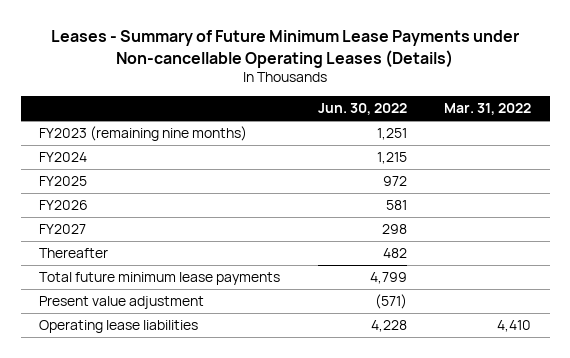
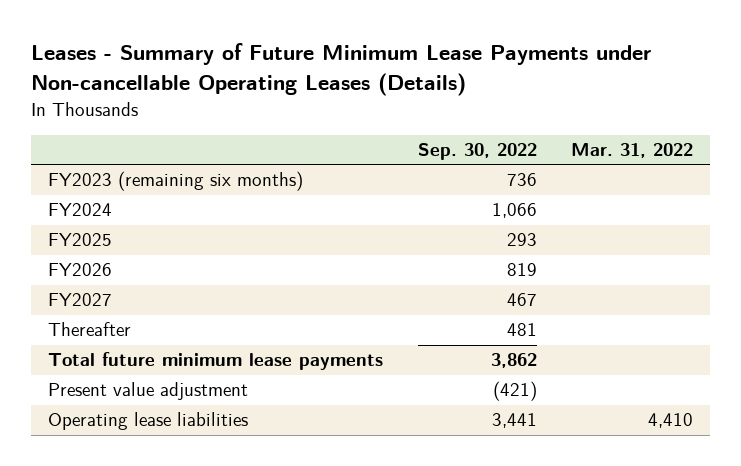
[317,103,407,116] Jun. 30, 2022 -> none
none -> [417,143,537,161] Sep. 30, 2022
[39,126,248,142] FY2023 (remaining nine months) -> [48,171,304,192] FY2023 (remaining six months)

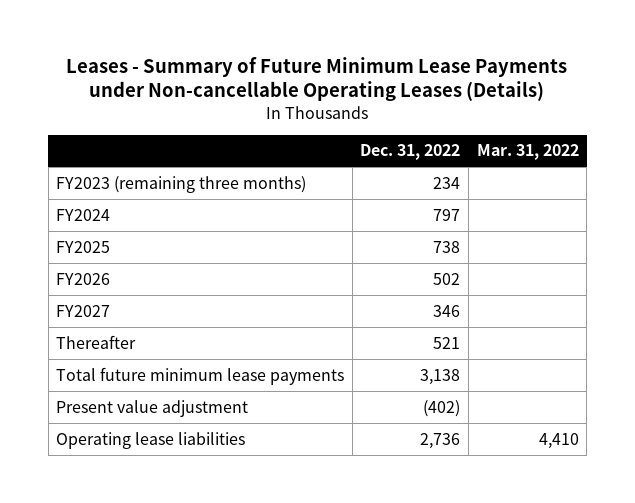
[417,143,537,161] Sep. 30, 2022 -> none
none -> [360,144,461,161] Dec. 31, 2022
[48,171,304,192] FY2023 (remaining six months) -> [56,175,307,193] FY2023 (remaining three months)

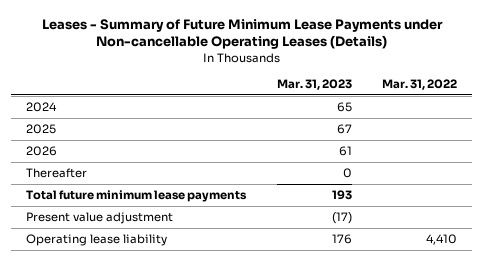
[360,144,461,161] Dec. 31, 2022 -> none
none -> [276,79,352,91] Mar. 31, 2023
[56,175,307,193] FY2023 (remaining three months) -> none
[56,304,111,317] FY2027 -> none
[56,208,111,221] FY2024 -> [26,101,58,112] 2024
[56,240,111,253] FY2025 -> [26,123,57,134] 2025
[56,272,111,285] FY2026 -> [26,145,58,156] 2026
[56,431,246,449] Operating lease liabilities -> [26,233,168,246] Operating lease liability

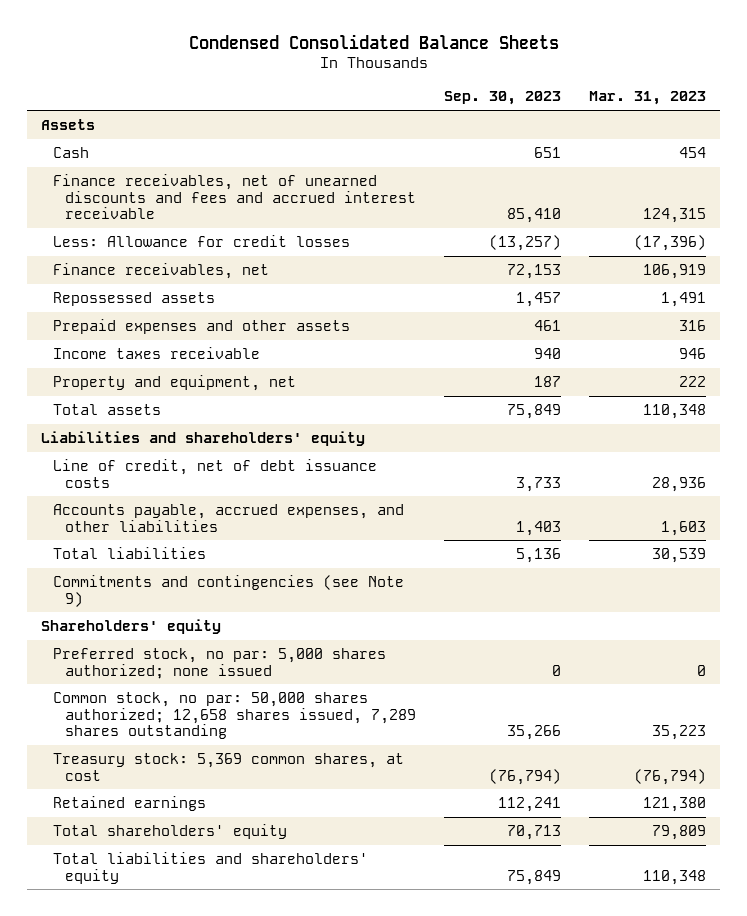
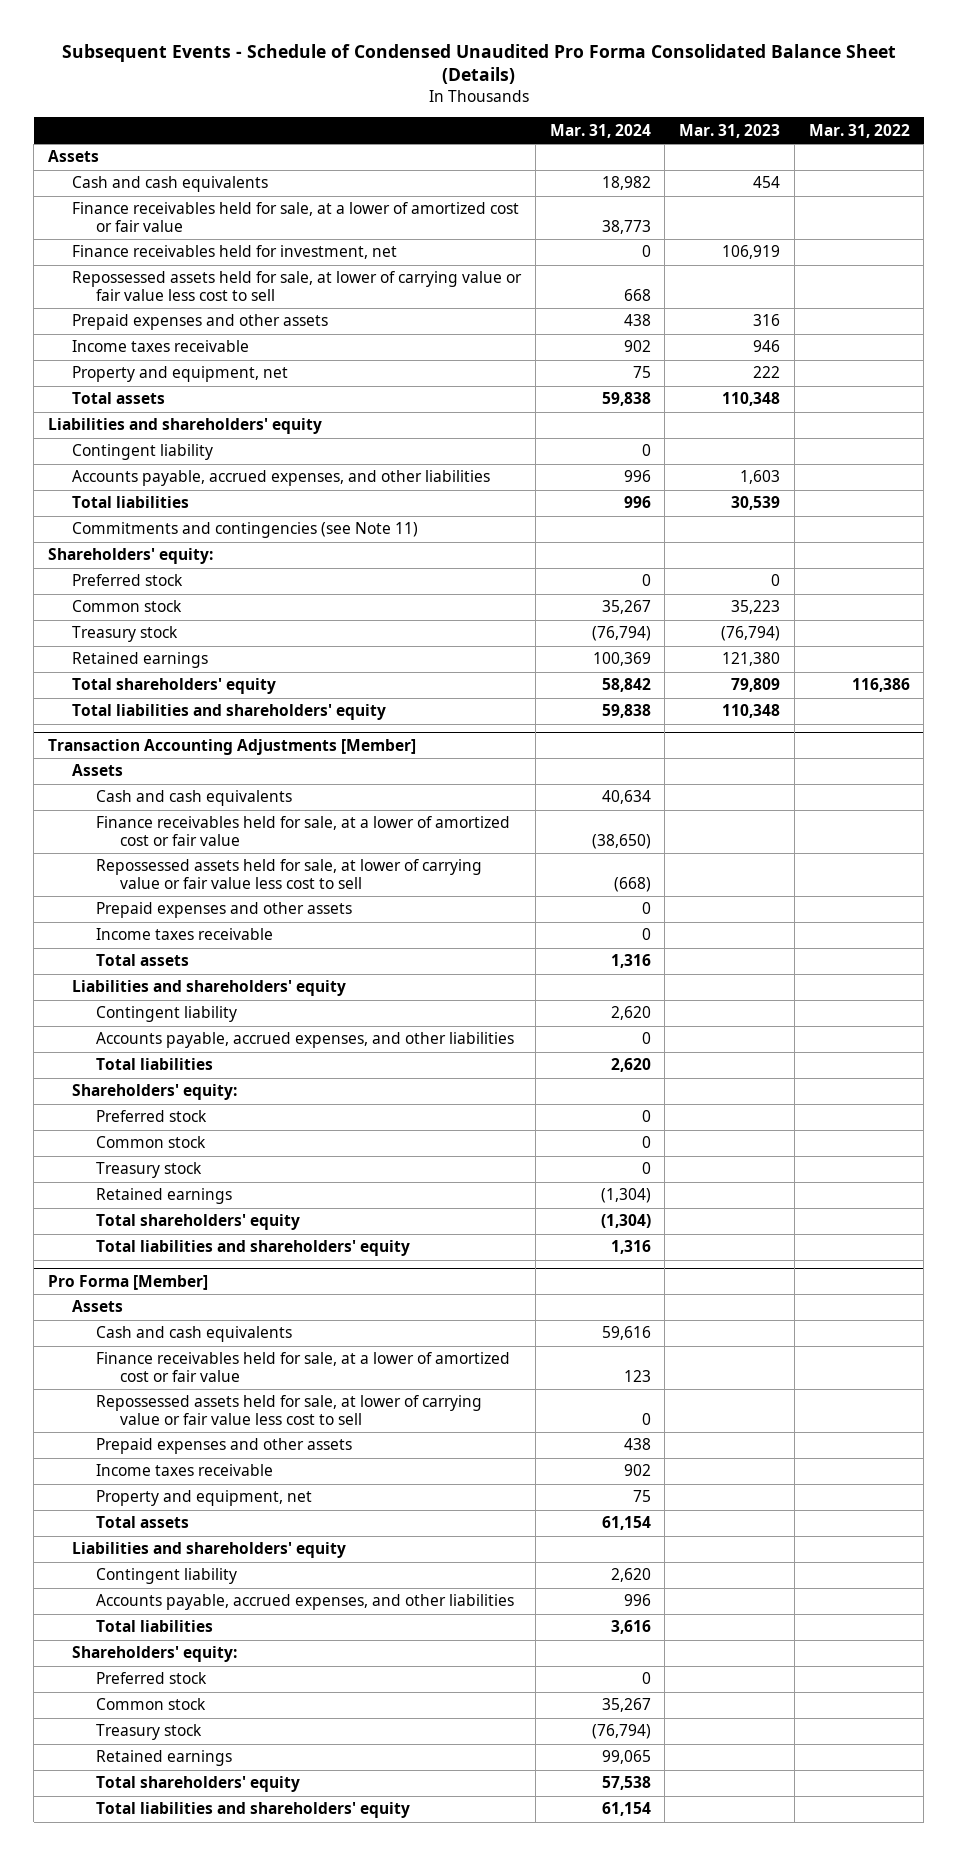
[188,34,559,50] Condensed Consolidated Balance Sheets -> [61,43,896,85] Subsequent Events - Schedule of Condensed Unaudited Pro Forma Consolidated Balance Sheet (Details)
[443,91,561,106] Sep. 30, 2023 -> none
none -> [549,123,651,138] Mar. 31, 2024
none -> [808,123,910,138] Mar. 31, 2022
[52,173,416,220] Finance receivables, net of unearned discounts and fees and accrued interest receivable -> none
[52,234,350,247] Less: Allowance for credit losses -> none
[52,291,215,306] Repossessed assets -> none
[52,146,89,158] Cash -> [72,176,269,193] Cash and cash equivalents
none -> [72,202,520,232] Finance receivables held for sale, at a lower of amortized cost or fair value
[52,262,269,279] Finance receivables, net -> [72,245,398,260] Finance receivables held for investment, net
none -> [72,271,523,301] Repossessed assets held for sale, at lower of carrying value or fair value less cost to sell
[52,458,377,488] Line of credit, net of debt issuance costs -> none
none -> [72,444,214,461] Contingent liability
[52,574,404,607] Commitments and contingencies (see Note 9) -> [72,522,419,539] Commitments and contingencies (see Note 11)
[41,618,222,634] Shareholders' equity -> [48,548,214,565] Shareholders' equity:
[52,647,386,679] Preferred stock, no par: 5,000 shares authorized; none issued -> [72,574,184,587] Preferred stock
[52,691,416,740] Common stock, no par: 50,000 shares authorized; 12,658 shares issued, 7,289 shares outstanding -> [72,600,183,613] Common stock
[52,752,404,781] Treasury stock: 5,369 common shares, at cost -> [72,626,179,643] Treasury stock
none -> [48,739,417,756] Transaction Accounting Adjustments [Member]
none -> [72,764,124,777] Assets
none -> [95,790,292,807] Cash and cash equivalents
none -> [95,816,510,846] Finance receivables held for sale, at a lower of amortized cost or fair value
none -> [95,859,482,889] Repossessed assets held for sale, at lower of carrying value or fair value less cost to sell
none -> [95,902,352,919] Prepaid expenses and other assets
none -> [95,928,273,941] Income taxes receivable
none -> [95,954,189,967] Total assets
none -> [72,980,347,997] Liabilities and shareholders' equity
none -> [95,1006,237,1023] Contingent liability
none -> [95,1032,514,1049] Accounts payable, accrued expenses, and other liabilities
none -> [95,1058,213,1071] Total liabilities
none -> [72,1084,238,1101] Shareholders' equity:
none -> [95,1110,207,1123] Preferred stock
none -> [95,1136,206,1149] Common stock
none -> [95,1162,202,1179] Treasury stock
none -> [95,1188,232,1205] Retained earnings
none -> [95,1214,300,1231] Total shareholders' equity
none -> [95,1240,410,1257] Total liabilities and shareholders' equity
none -> [48,1275,209,1291] Pro Forma [Member]
none -> [72,1300,124,1313] Assets
none -> [95,1326,292,1343] Cash and cash equivalents
none -> [95,1352,510,1382] Finance receivables held for sale, at a lower of amortized cost or fair value
none -> [95,1395,482,1425] Repossessed assets held for sale, at lower of carrying value or fair value less cost to sell
none -> [95,1438,352,1455] Prepaid expenses and other assets
none -> [95,1464,273,1477] Income taxes receivable
none -> [95,1490,312,1507] Property and equipment, net
none -> [95,1516,189,1529] Total assets
none -> [72,1542,347,1559] Liabilities and shareholders' equity
none -> [95,1568,237,1585] Contingent liability
none -> [95,1594,514,1611] Accounts payable, accrued expenses, and other liabilities
none -> [95,1620,213,1633] Total liabilities
none -> [72,1646,238,1663] Shareholders' equity:
none -> [95,1672,207,1685] Preferred stock
none -> [95,1698,206,1711] Common stock
none -> [95,1724,202,1741] Treasury stock
none -> [95,1750,232,1767] Retained earnings
none -> [95,1776,300,1793] Total shareholders' equity
none -> [95,1802,410,1819] Total liabilities and shareholders' equity

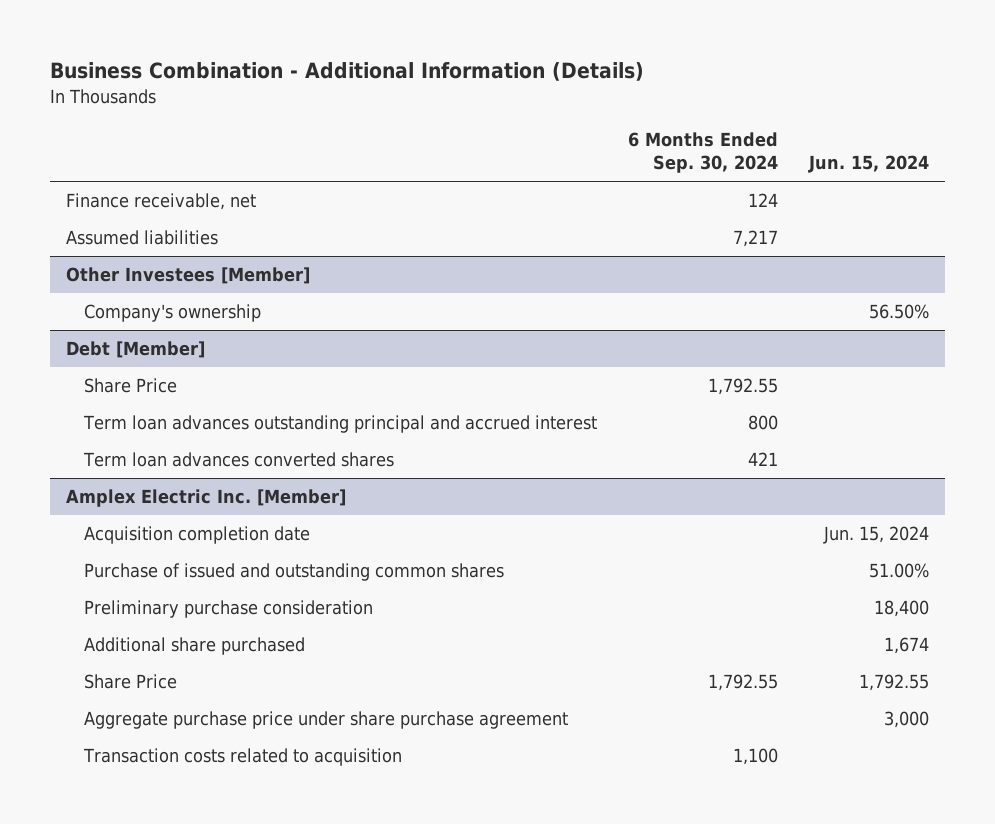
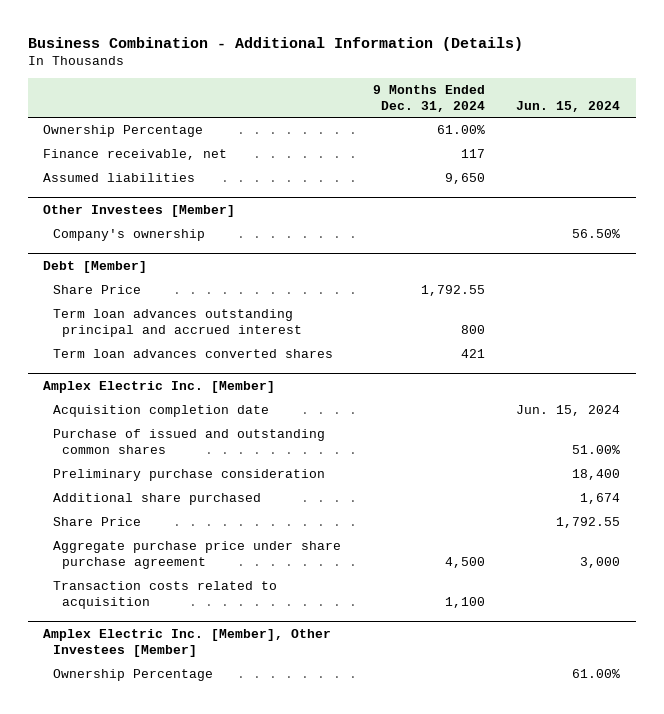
[627,132,778,174] 6 Months Ended Sep. 30, 2024 -> none
none -> [372,84,485,112] 9 Months Ended Dec. 31, 2024
none -> [43,125,204,138] Ownership Percentage
none -> [43,629,332,657] Amplex Electric Inc. [Member], Other Investees [Member]
none -> [52,669,213,682] Ownership Percentage

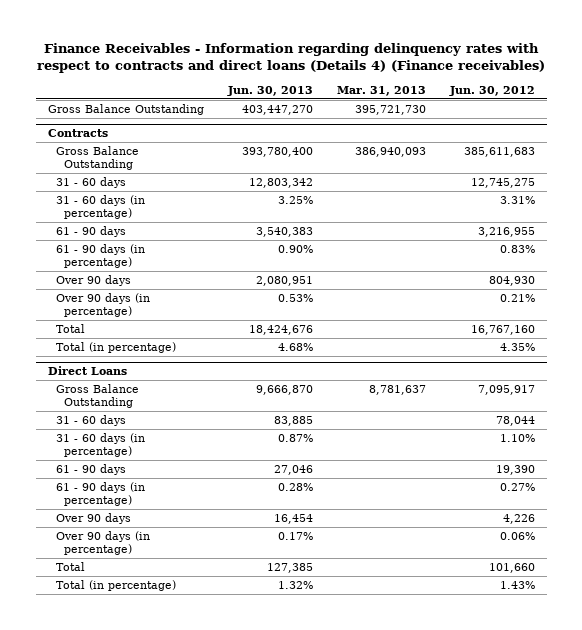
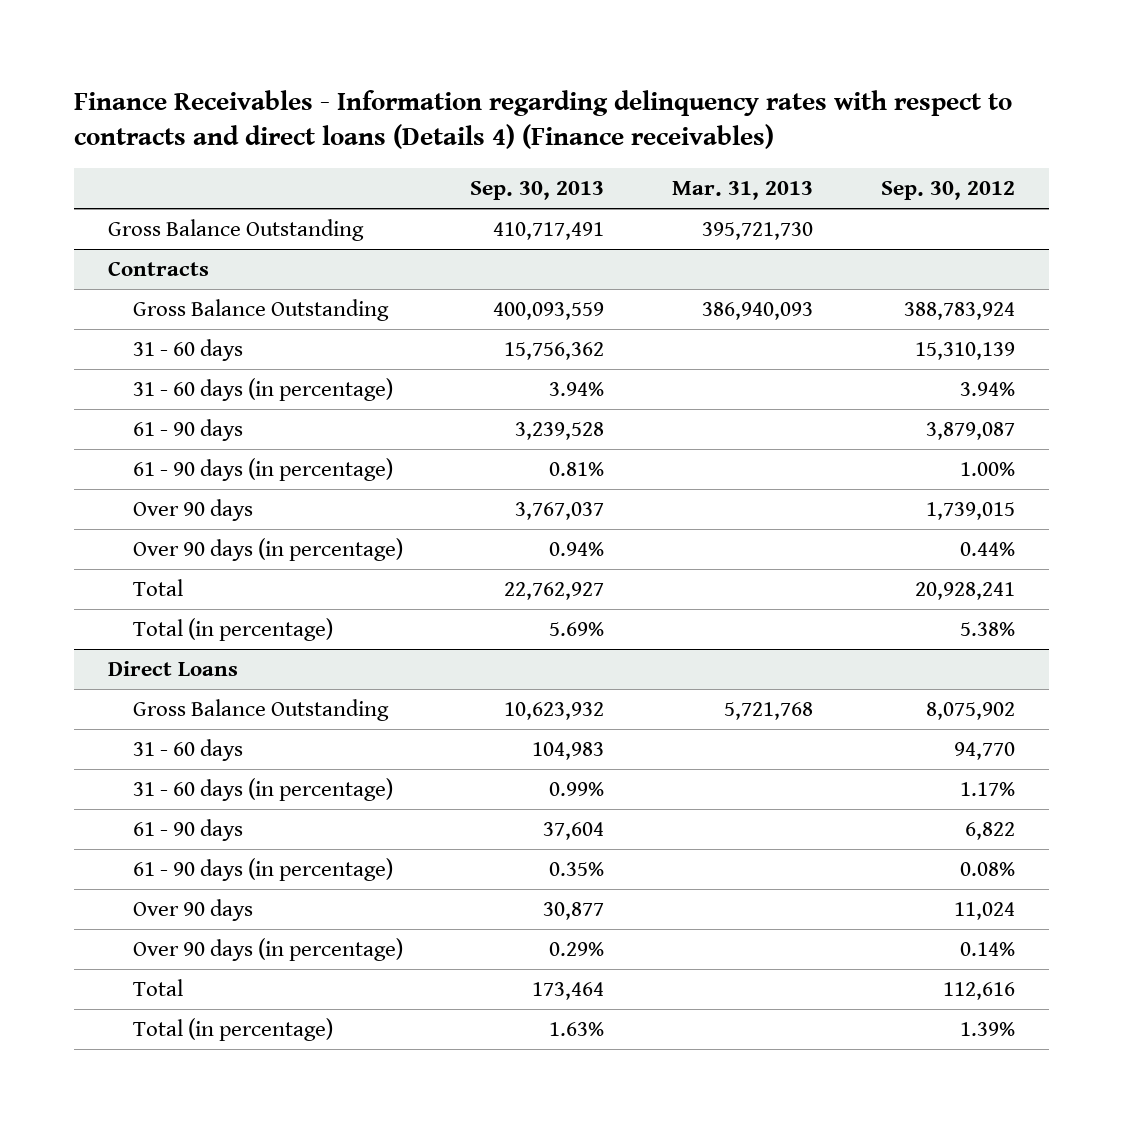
[226,85,313,96] Jun. 30, 2013 -> none
[448,85,535,96] Jun. 30, 2012 -> none
none -> [470,181,605,201] Sep. 30, 2013
none -> [880,181,1015,201] Sep. 30, 2012
[368,384,426,395] 8,781,637 -> [724,702,814,721] 5,721,768

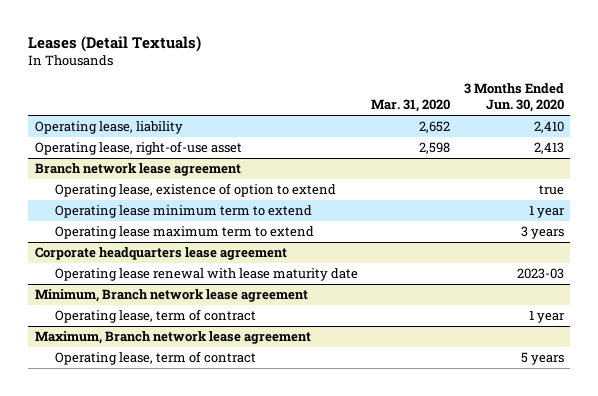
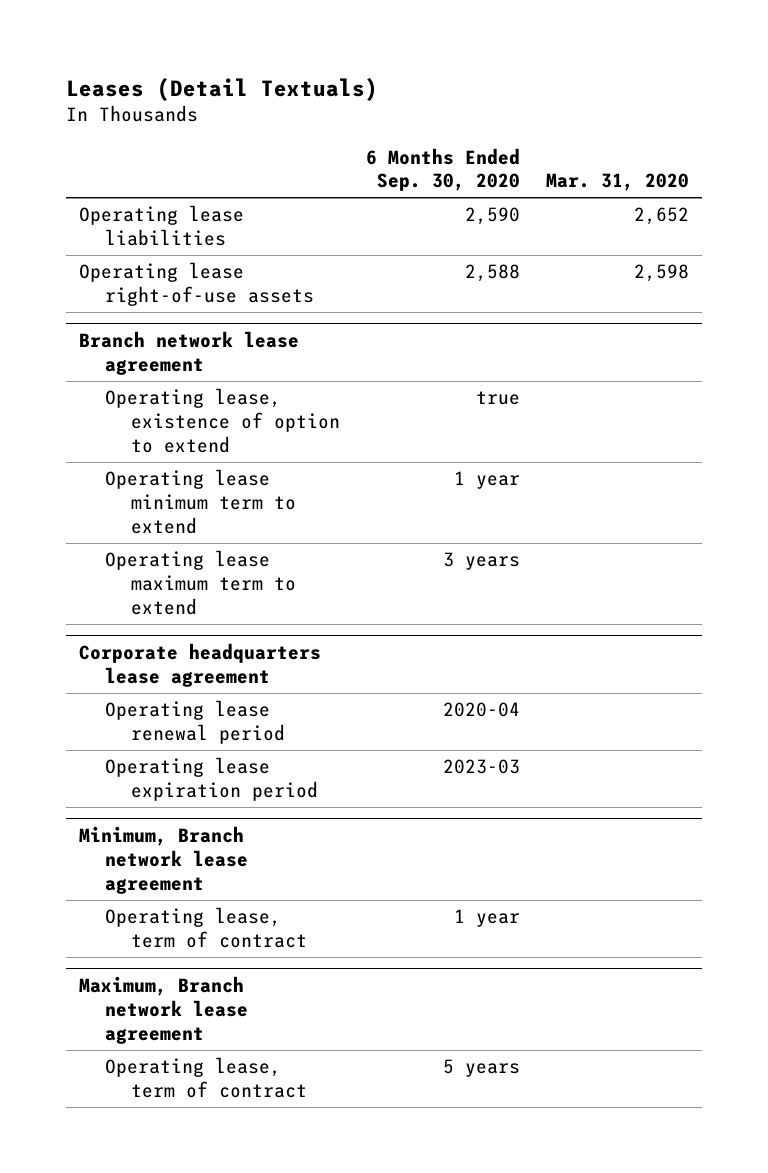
[463,83,564,113] 3 Months Ended Jun. 30, 2020 -> none
none -> [366,147,521,192] 6 Months Ended Sep. 30, 2020
[34,121,183,135] Operating lease, liability -> [79,205,245,247] Operating lease liabilities
[34,141,242,156] Operating lease, right-of-use asset -> [79,262,315,307] Operating lease right-of-use assets
[55,268,359,282] Operating lease renewal with lease maturity date -> none
none -> [105,700,286,745] Operating lease renewal period
none -> [105,757,319,802] Operating lease expiration period

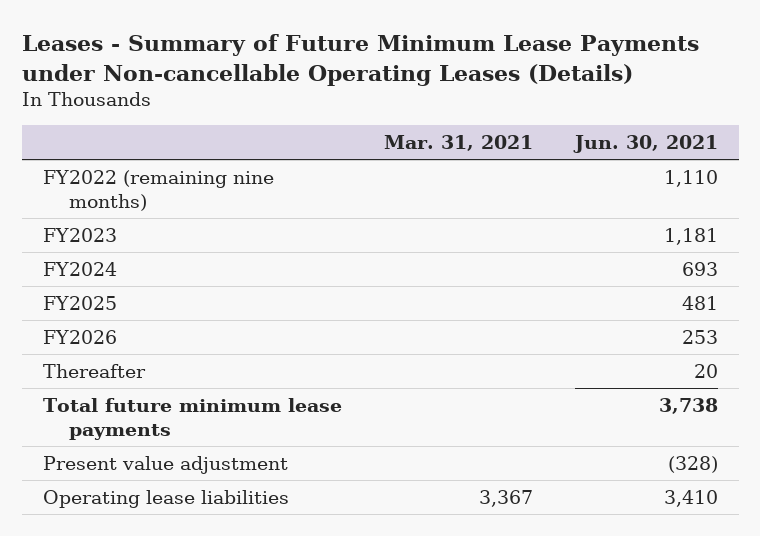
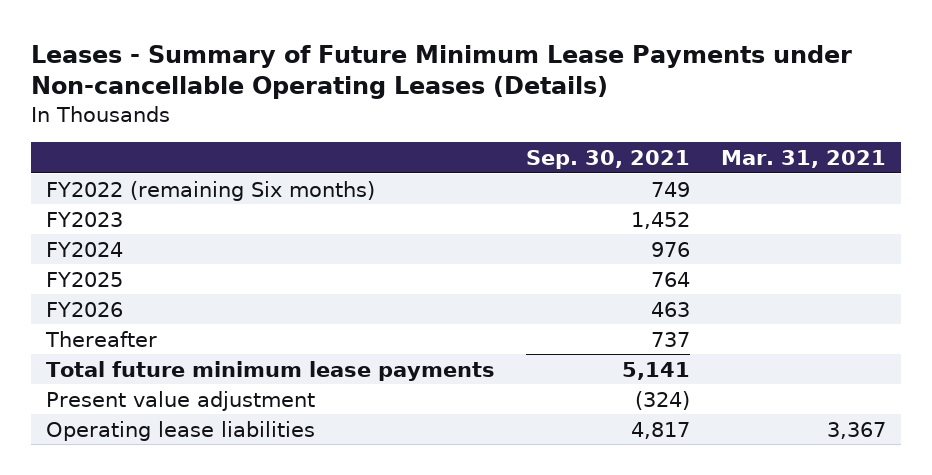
[572,135,718,154] Jun. 30, 2021 -> none
none -> [526,149,691,169] Sep. 30, 2021
[42,170,274,212] FY2022 (remaining nine months) -> [46,180,376,201] FY2022 (remaining Six months)

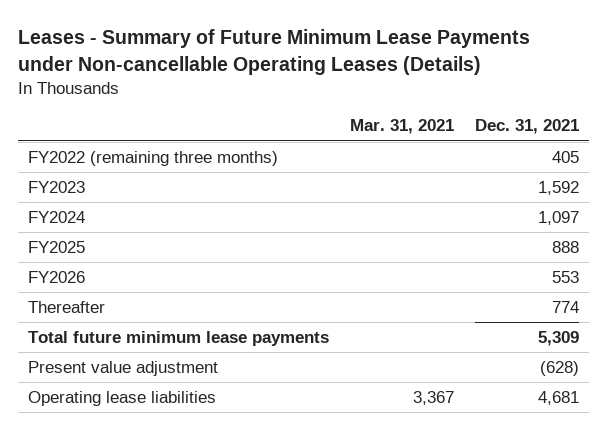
[526,149,691,169] Sep. 30, 2021 -> none
none -> [474,119,579,135] Dec. 31, 2021
[46,180,376,201] FY2022 (remaining Six months) -> [28,150,279,166] FY2022 (remaining three months)

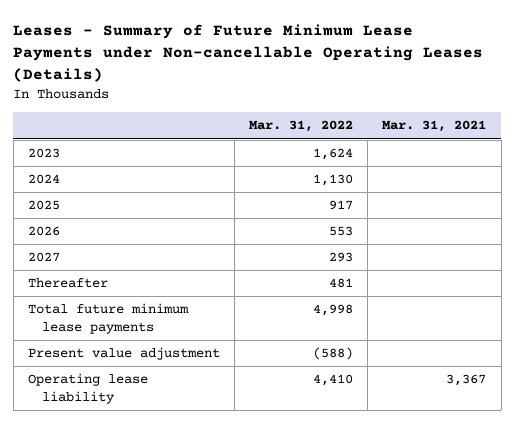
[474,119,579,135] Dec. 31, 2021 -> none
none -> [249,120,354,133] Mar. 31, 2022
[28,150,279,166] FY2022 (remaining three months) -> none
[28,180,86,193] FY2023 -> [27,148,60,159] 2023
[28,210,86,223] FY2024 -> [27,174,60,185] 2024
[28,240,86,253] FY2025 -> [27,200,60,211] 2025
[28,270,86,283] FY2026 -> [27,226,60,237] 2026
none -> [27,252,60,263] 2027
[28,390,217,406] Operating lease liabilities -> [27,373,148,405] Operating lease liability

